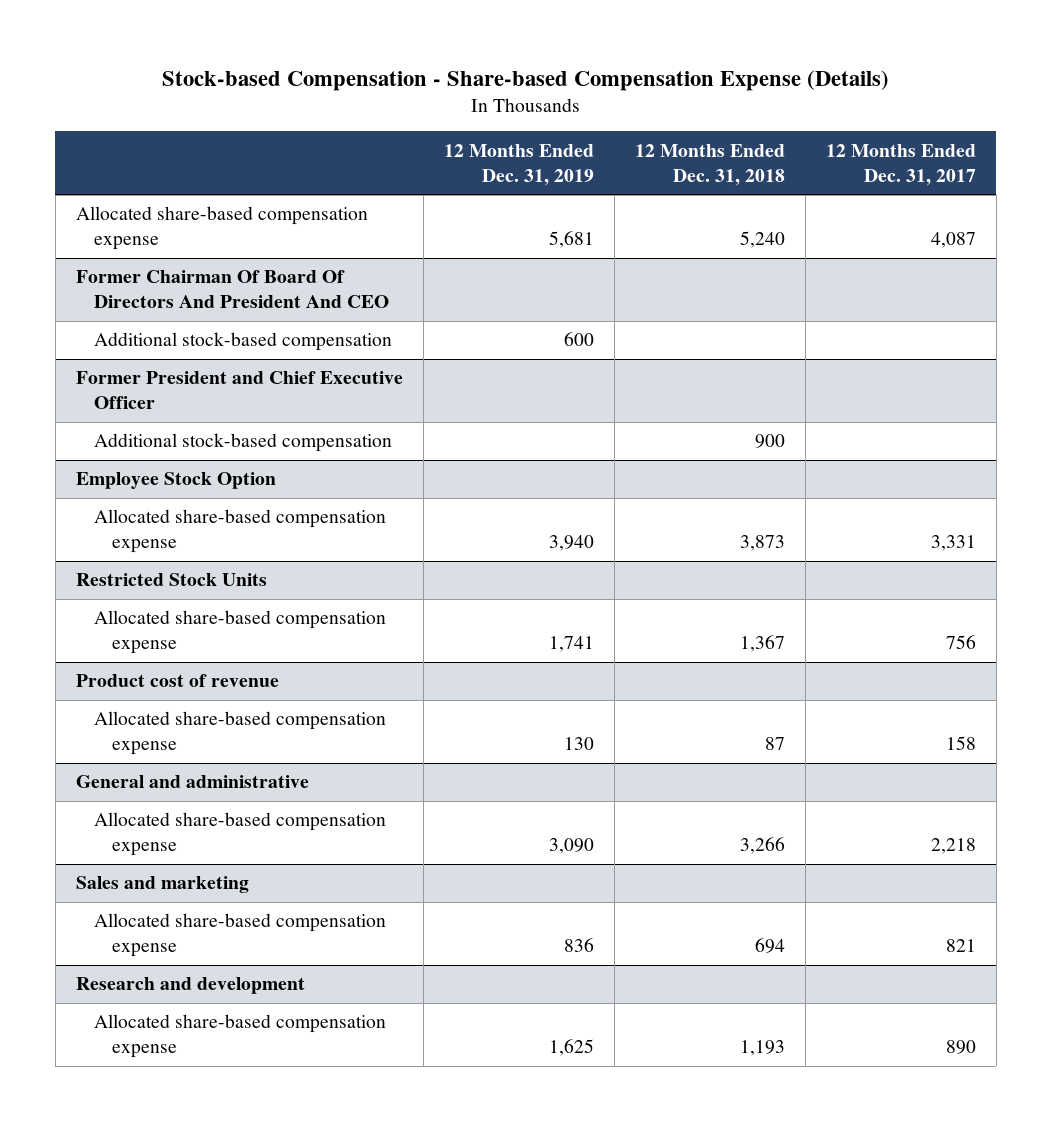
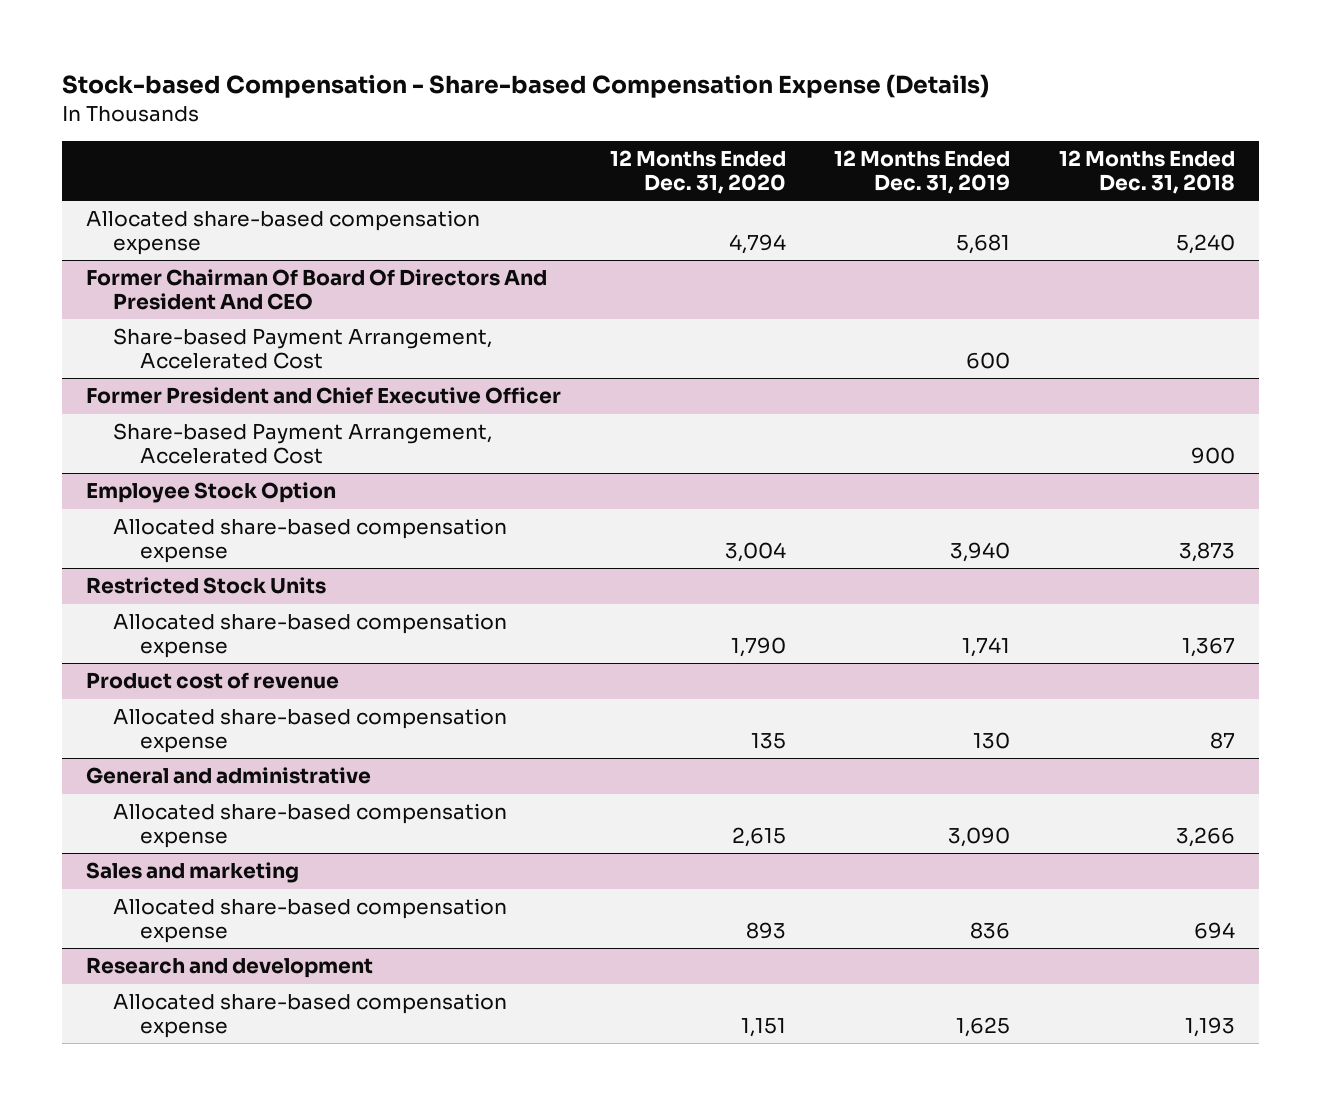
[825,143,976,186] 12 Months Ended Dec. 31, 2017 -> none
none -> [609,150,786,194] 12 Months Ended Dec. 31, 2020
[93,332,392,352] Additional stock-based compensation -> [112,328,492,369] Share-based Payment Arrangement, Accelerated Cost
[93,433,392,453] Additional stock-based compensation -> [112,423,492,464] Share-based Payment Arrangement, Accelerated Cost

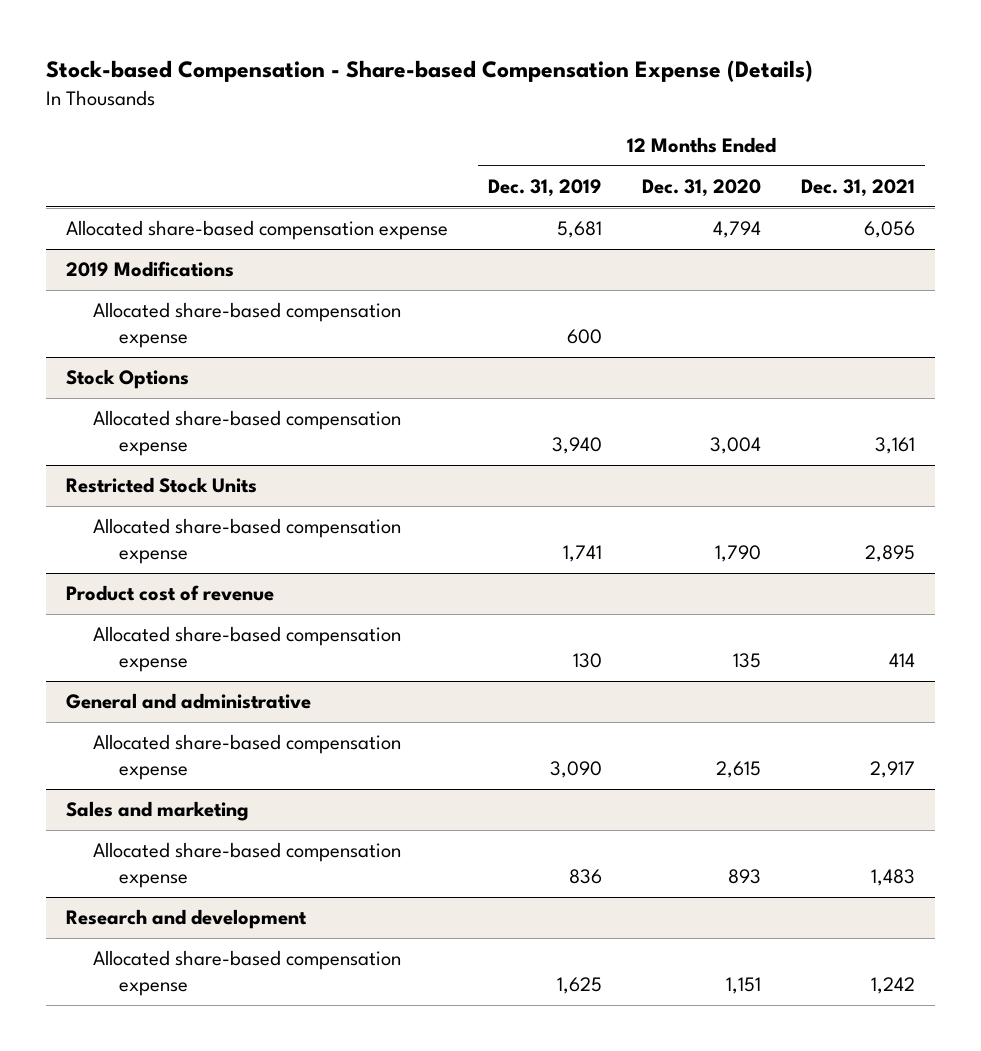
[1058,150,1235,194] 12 Months Ended Dec. 31, 2018 -> none
none -> [801,179,916,198] Dec. 31, 2021
[85,269,547,310] Former Chairman Of Board Of Directors And President And CEO -> none
[112,328,492,369] Share-based Payment Arrangement, Accelerated Cost -> none
[85,387,561,405] Former President and Chief Executive Officer -> none
[112,423,492,464] Share-based Payment Arrangement, Accelerated Cost -> none
none -> [66,261,235,278] 2019 Modifications
none -> [92,302,401,349] Allocated share-based compensation expense
[85,482,336,504] Employee Stock Option -> [66,369,190,390] Stock Options

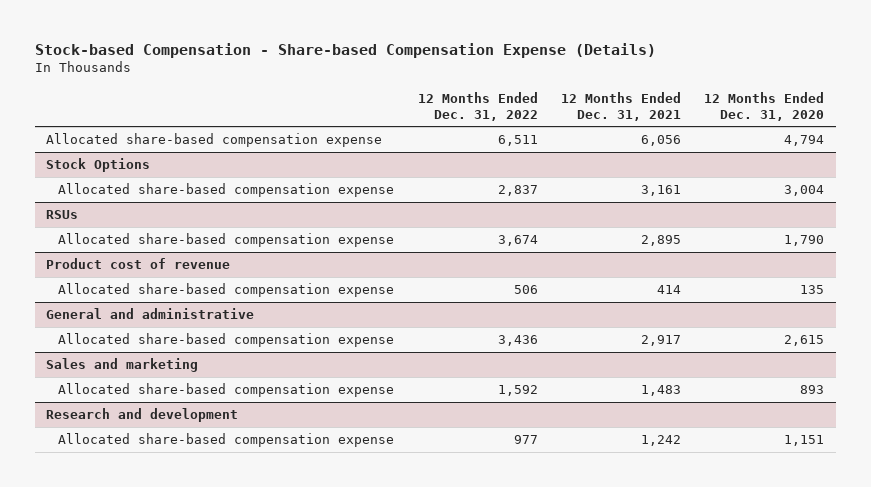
[488,179,603,198] Dec. 31, 2019 -> none
none -> [417,91,538,121] 12 Months Ended Dec. 31, 2022
[66,261,235,278] 2019 Modifications -> none
[92,302,401,349] Allocated share-based compensation expense -> none
[66,477,258,494] Restricted Stock Units -> [46,210,79,220] RSUs

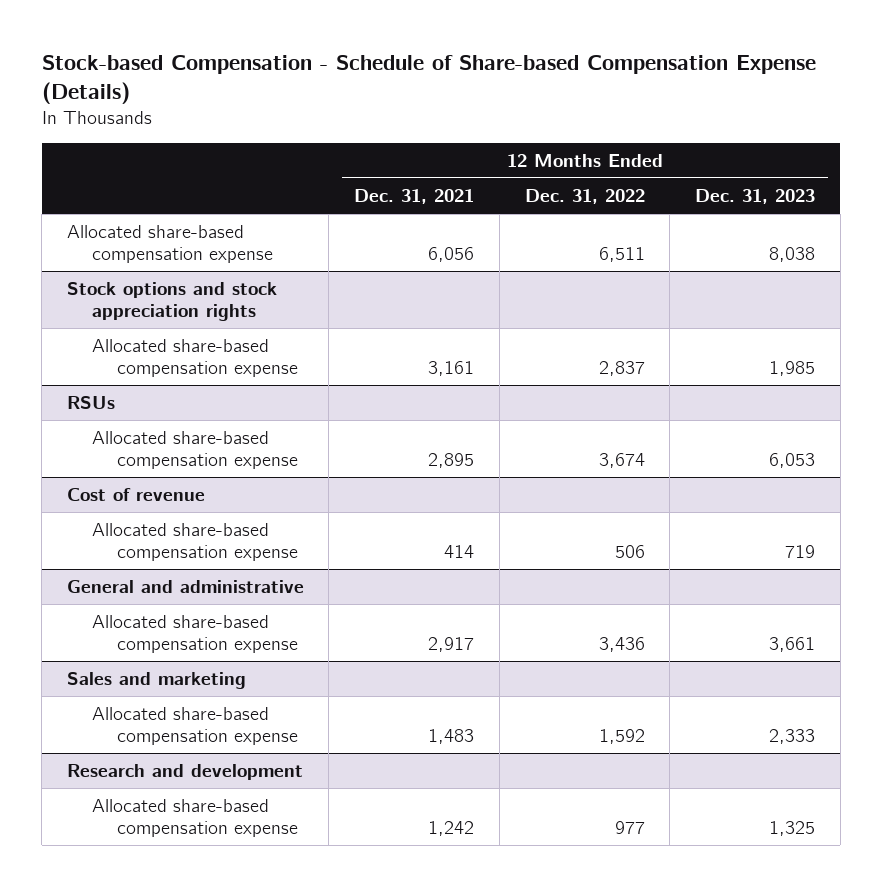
[34,42,656,58] Stock-based Compensation - Share-based Compensation Expense (Details) -> [41,55,816,105] Stock-based Compensation - Schedule of Share-based Compensation Expense (Details)
[704,91,825,121] 12 Months Ended Dec. 31, 2020 -> none
none -> [695,188,816,204] Dec. 31, 2023
[46,158,151,173] Stock Options -> none
none -> [66,281,277,321] Stock options and stock appreciation rights
[46,258,231,270] Product cost of revenue -> [66,487,205,501] Cost of revenue

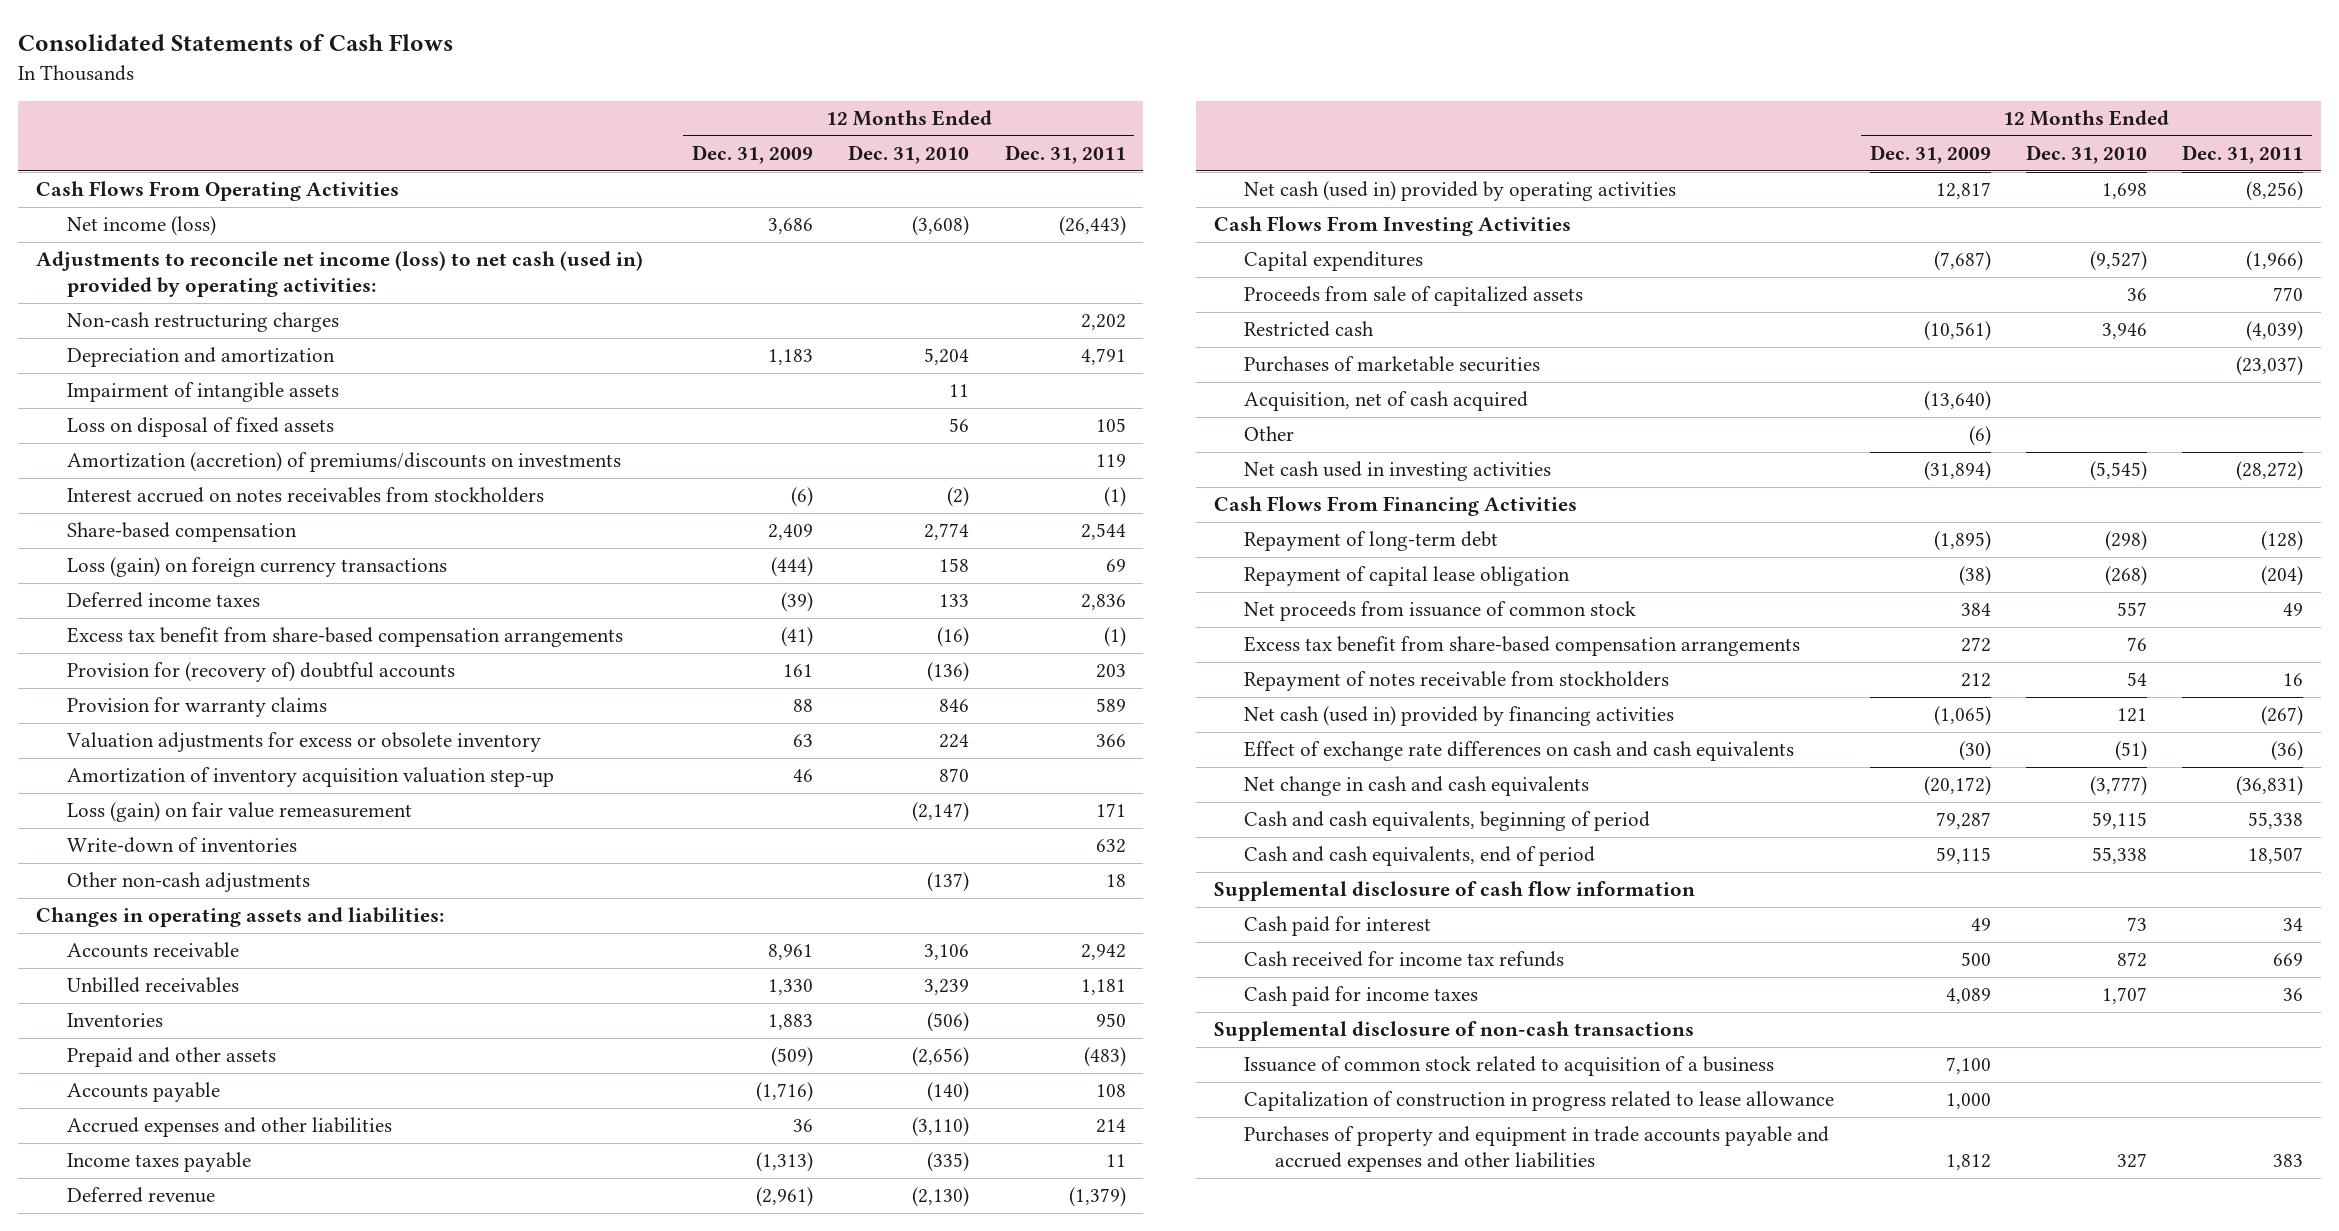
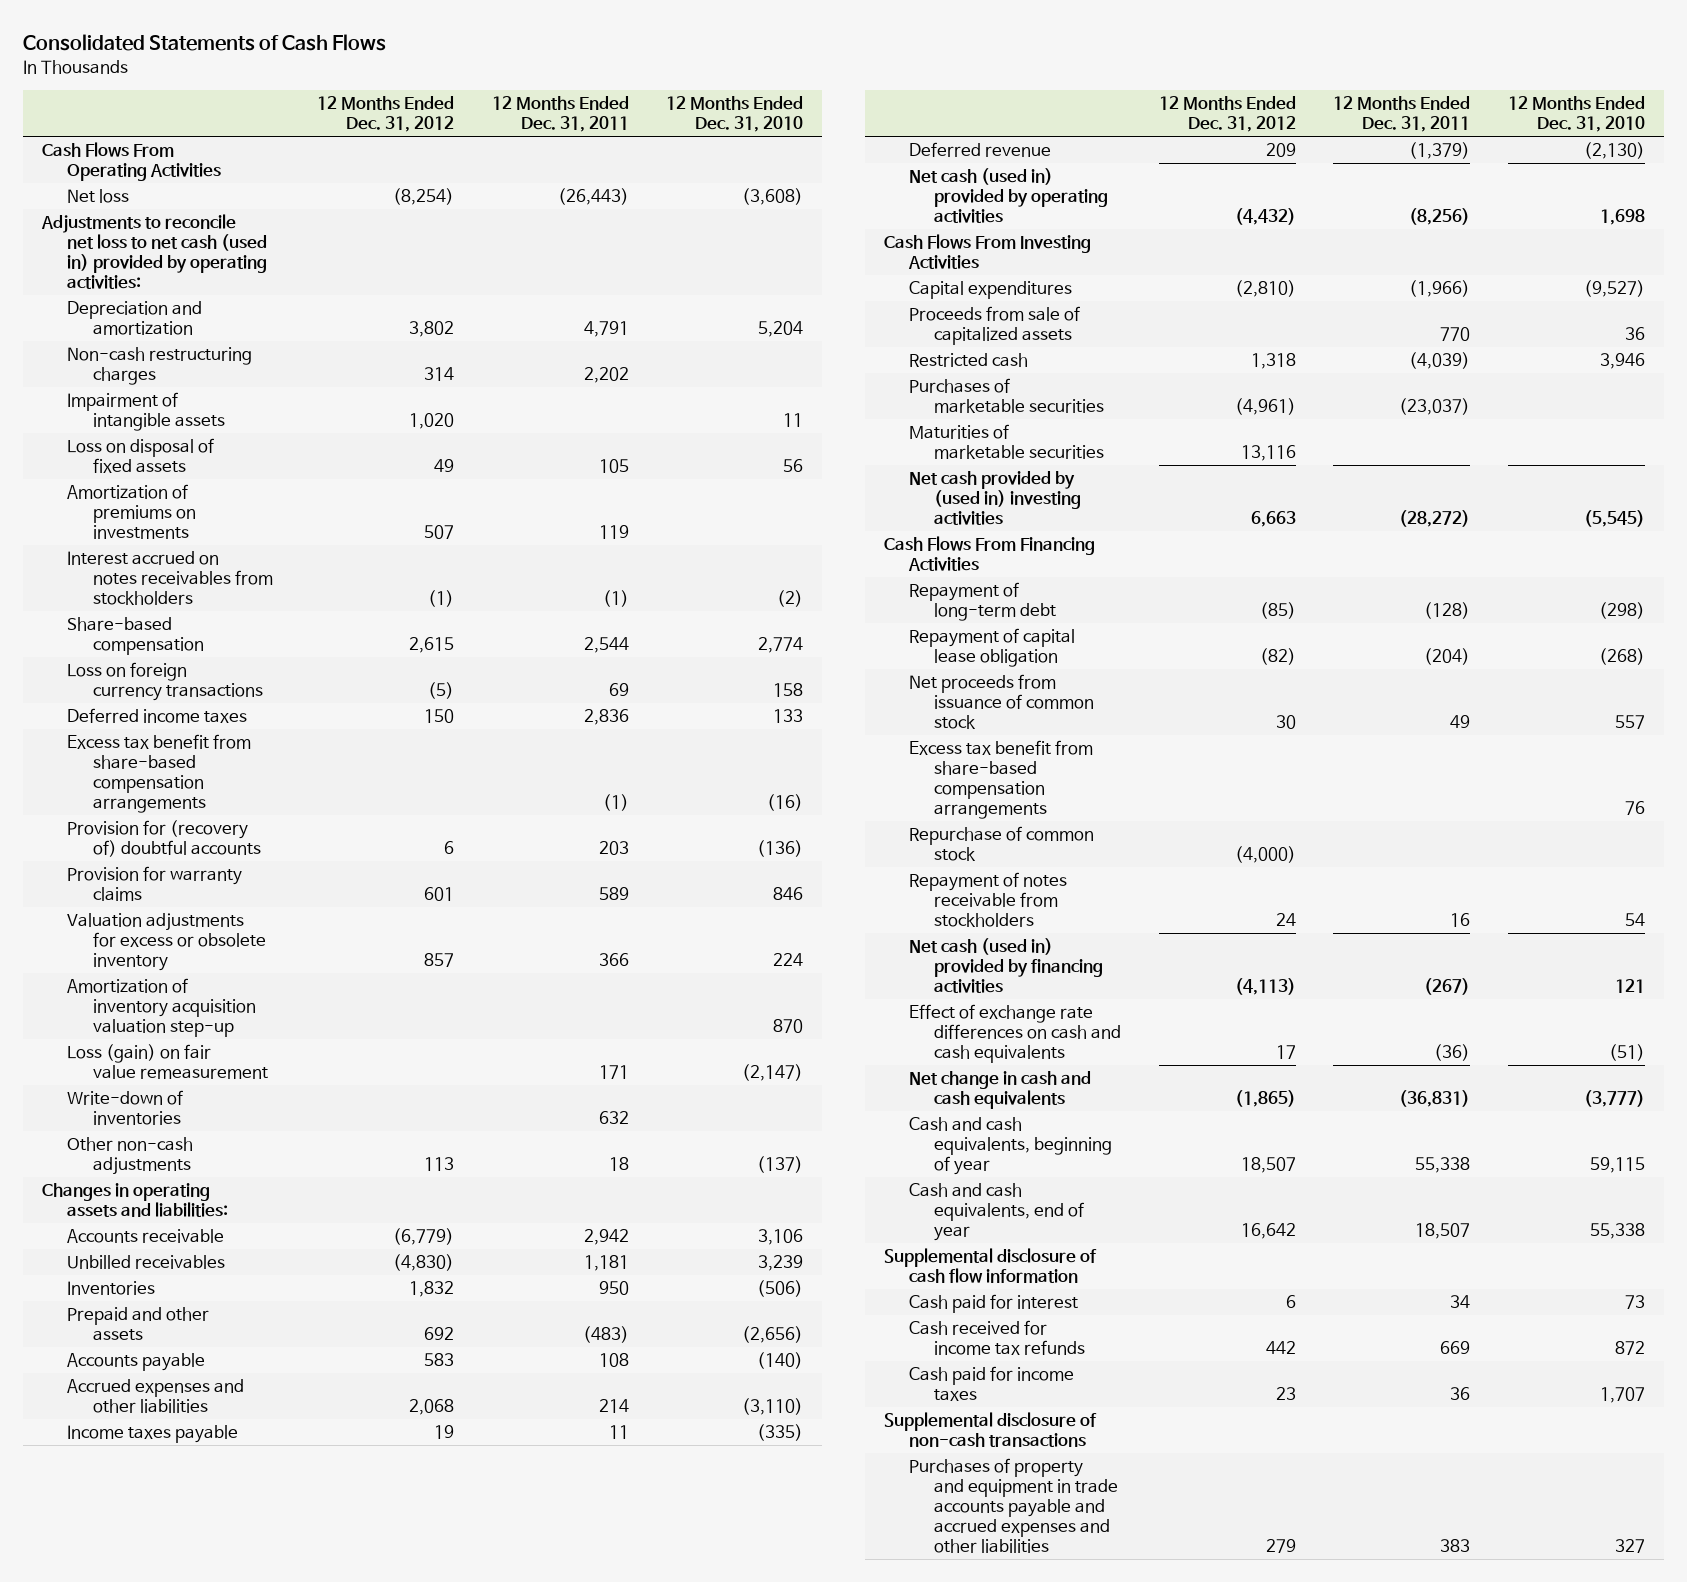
[692,144,814,164] Dec. 31, 2009 -> none
none -> [317,96,455,133] 12 Months Ended Dec. 31, 2012
[66,216,216,237] Net income (loss) -> [67,189,130,204] Net loss
[35,251,643,298] Adjustments to reconcile net income (loss) to net cash (used in) provided by operating activities: -> [41,214,268,290] Adjustments to reconcile net loss to net cash (used in) provided by operating activities:
[66,312,339,333] Non-cash restructuring charges -> [67,347,253,386] Non-cash restructuring charges
[66,452,621,473] Amortization (accretion) of premiums/discounts on investments -> [67,484,196,540] Amortization of premiums on investments
[66,557,447,578] Loss (gain) on foreign currency transactions -> [67,662,263,702] Loss on foreign currency transactions
[1244,391,1529,412] Acquisition, net of cash acquired -> none
[1244,426,1295,442] Other -> none
none -> [908,424,1105,460] Maturities of marketable securities
[1244,461,1552,482] Net cash used in investing activities -> [908,471,1082,526] Net cash provided by (used in) investing activities
none -> [908,826,1094,862] Repurchase of common stock
[1244,811,1651,832] Cash and cash equivalents, beginning of period -> [908,1117,1113,1176] Cash and cash equivalents, beginning of year
[1244,846,1596,867] Cash and cash equivalents, end of period -> [908,1183,1085,1242] Cash and cash equivalents, end of year
[1244,1056,1775,1077] Issuance of common stock related to acquisition of a business -> none
[1244,1091,1835,1112] Capitalization of construction in progress related to lease allowance -> none

